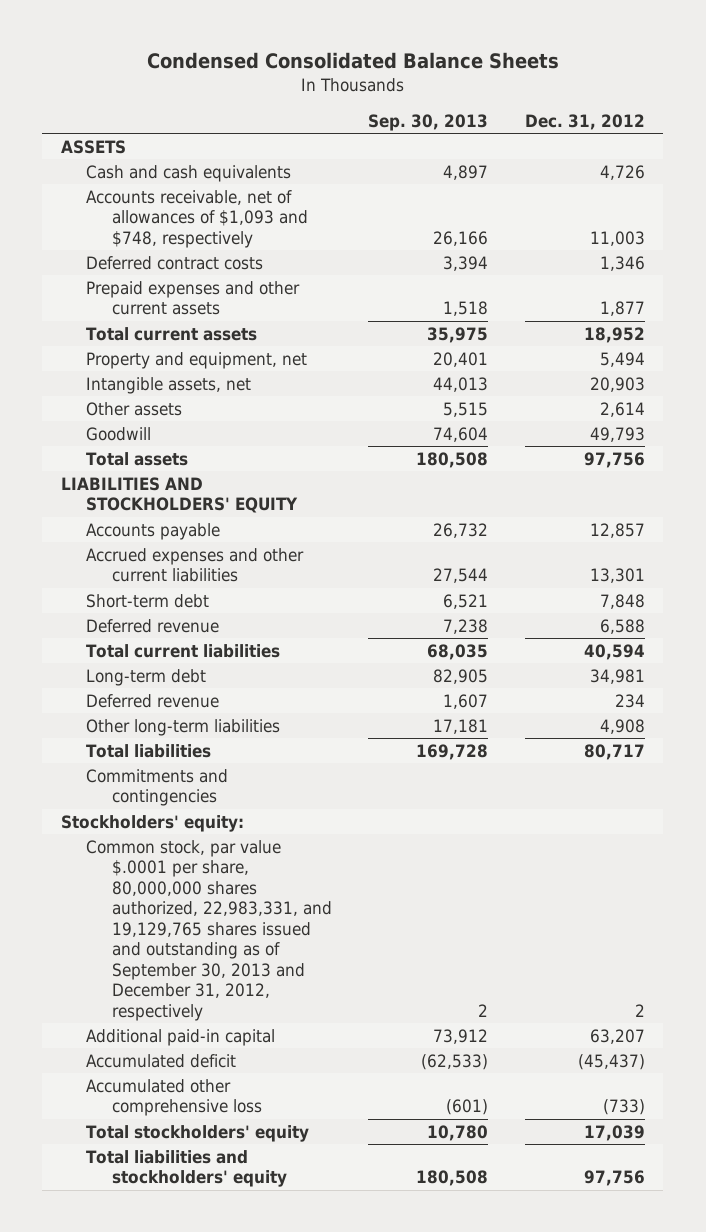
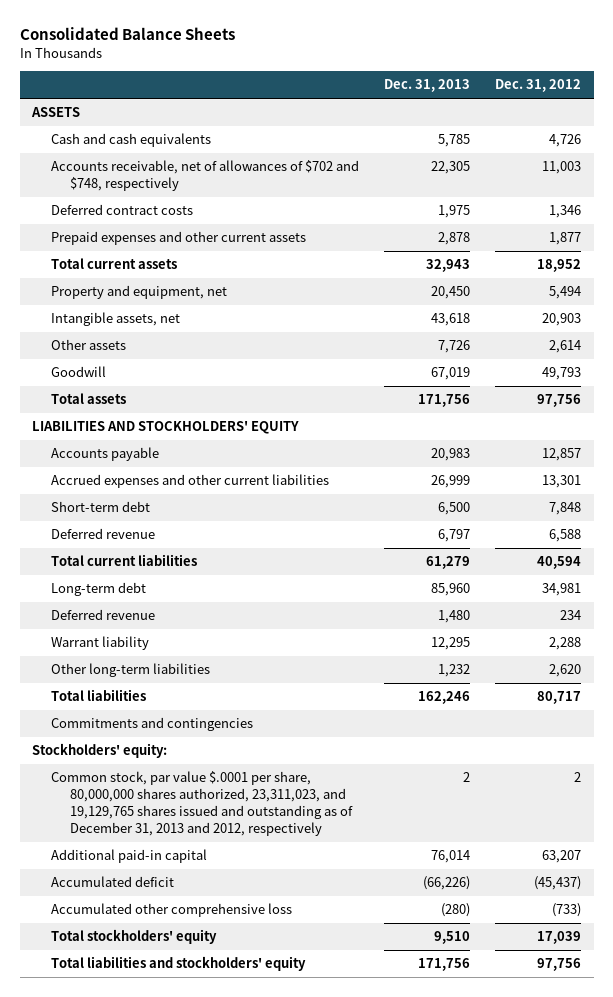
[146,52,559,70] Condensed Consolidated Balance Sheets -> [19,27,235,41] Consolidated Balance Sheets
[368,113,489,131] Sep. 30, 2013 -> none
none -> [384,79,471,93] Dec. 31, 2013
[86,189,308,248] Accounts receivable, net of allowances of $1,093 and $748, respectively -> [50,160,359,192] Accounts receivable, net of allowances of $702 and $748, respectively
none -> [50,636,149,651] Warrant liability
[599,718,645,734] 4,908 -> [549,664,582,678] 2,620
[86,839,332,1021] Common stock, par value $.0001 per share, 80,000,000 shares authorized, 22,983,331, and 19,129,765 shares issued and outstanding as of September 30, 2013 and December 31, 2012, respectively -> [50,771,353,837] Common stock, par value $.0001 per share, 80,000,000 shares authorized, 23,311,023, and 19,129,765 shares issued and outstanding as of December 31, 2013 and 2012, respectively

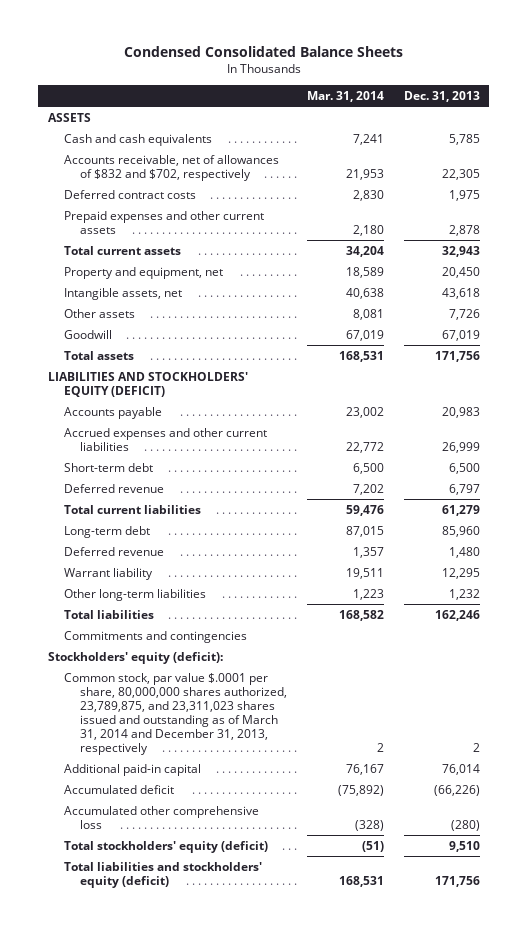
[19,27,235,41] Consolidated Balance Sheets -> [123,45,403,57] Condensed Consolidated Balance Sheets
[495,79,582,93] Dec. 31, 2012 -> none
none -> [306,90,384,102] Mar. 31, 2014
[50,160,359,192] Accounts receivable, net of allowances of $702 and $748, respectively -> [64,154,280,181] Accounts receivable, net of allowances of $832 and $702, respectively
[32,421,300,435] LIABILITIES AND STOCKHOLDERS' EQUITY -> [47,371,248,397] LIABILITIES AND STOCKHOLDERS' EQUITY (DEFICIT)
[32,743,168,759] Stockholders' equity: -> [47,651,223,664] Stockholders' equity (deficit):
[50,771,353,837] Common stock, par value $.0001 per share, 80,000,000 shares authorized, 23,311,023, and 19,129,765 shares issued and outstanding as of December 31, 2013 and 2012, respectively -> [64,672,288,755] Common stock, par value $.0001 per share, 80,000,000 shares authorized, 23,789,875, and 23,311,023 shares issued and outstanding as of March 31, 2014 and December 31, 2013, respectively
[50,929,217,945] Total stockholders' equity -> [64,840,269,853] Total stockholders' equity (deficit)
[50,956,306,972] Total liabilities and stockholders' equity -> [64,861,263,888] Total liabilities and stockholders' equity (deficit)

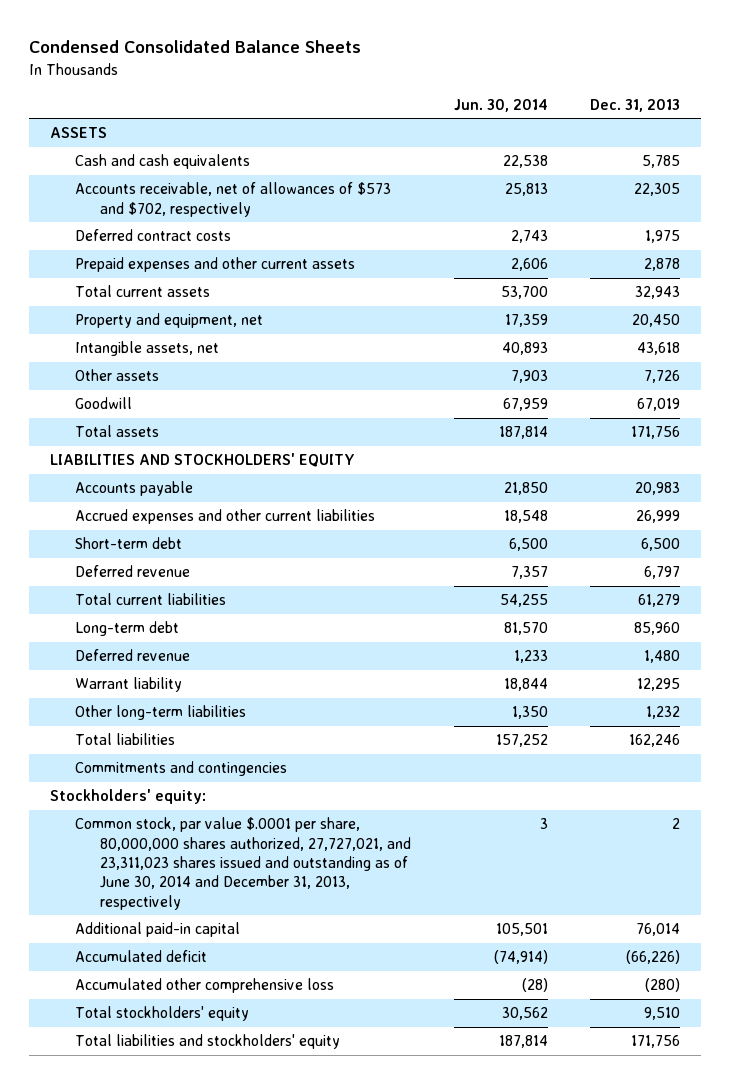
[306,90,384,102] Mar. 31, 2014 -> none
none -> [453,98,548,112] Jun. 30, 2014
[64,154,280,181] Accounts receivable, net of allowances of $832 and $702, respectively -> [75,182,392,217] Accounts receivable, net of allowances of $573 and $702, respectively
[47,371,248,397] LIABILITIES AND STOCKHOLDERS' EQUITY (DEFICIT) -> [50,453,356,468] LIABILITIES AND STOCKHOLDERS' EQUITY
[47,651,223,664] Stockholders' equity (deficit): -> [50,789,207,805] Stockholders' equity:
[64,672,288,755] Common stock, par value $.0001 per share, 80,000,000 shares authorized, 23,789,875, and 23,311,023 shares issued and outstanding as of March 31, 2014 and December 31, 2013, respectively -> [75,817,412,910] Common stock, par value $.0001 per share, 80,000,000 shares authorized, 27,727,021, and 23,311,023 shares issued and outstanding as of June 30, 2014 and December 31, 2013, respectively
[64,840,269,853] Total stockholders' equity (deficit) -> [75,1006,250,1022] Total stockholders' equity
[64,861,263,888] Total liabilities and stockholders' equity (deficit) -> [75,1034,341,1050] Total liabilities and stockholders' equity

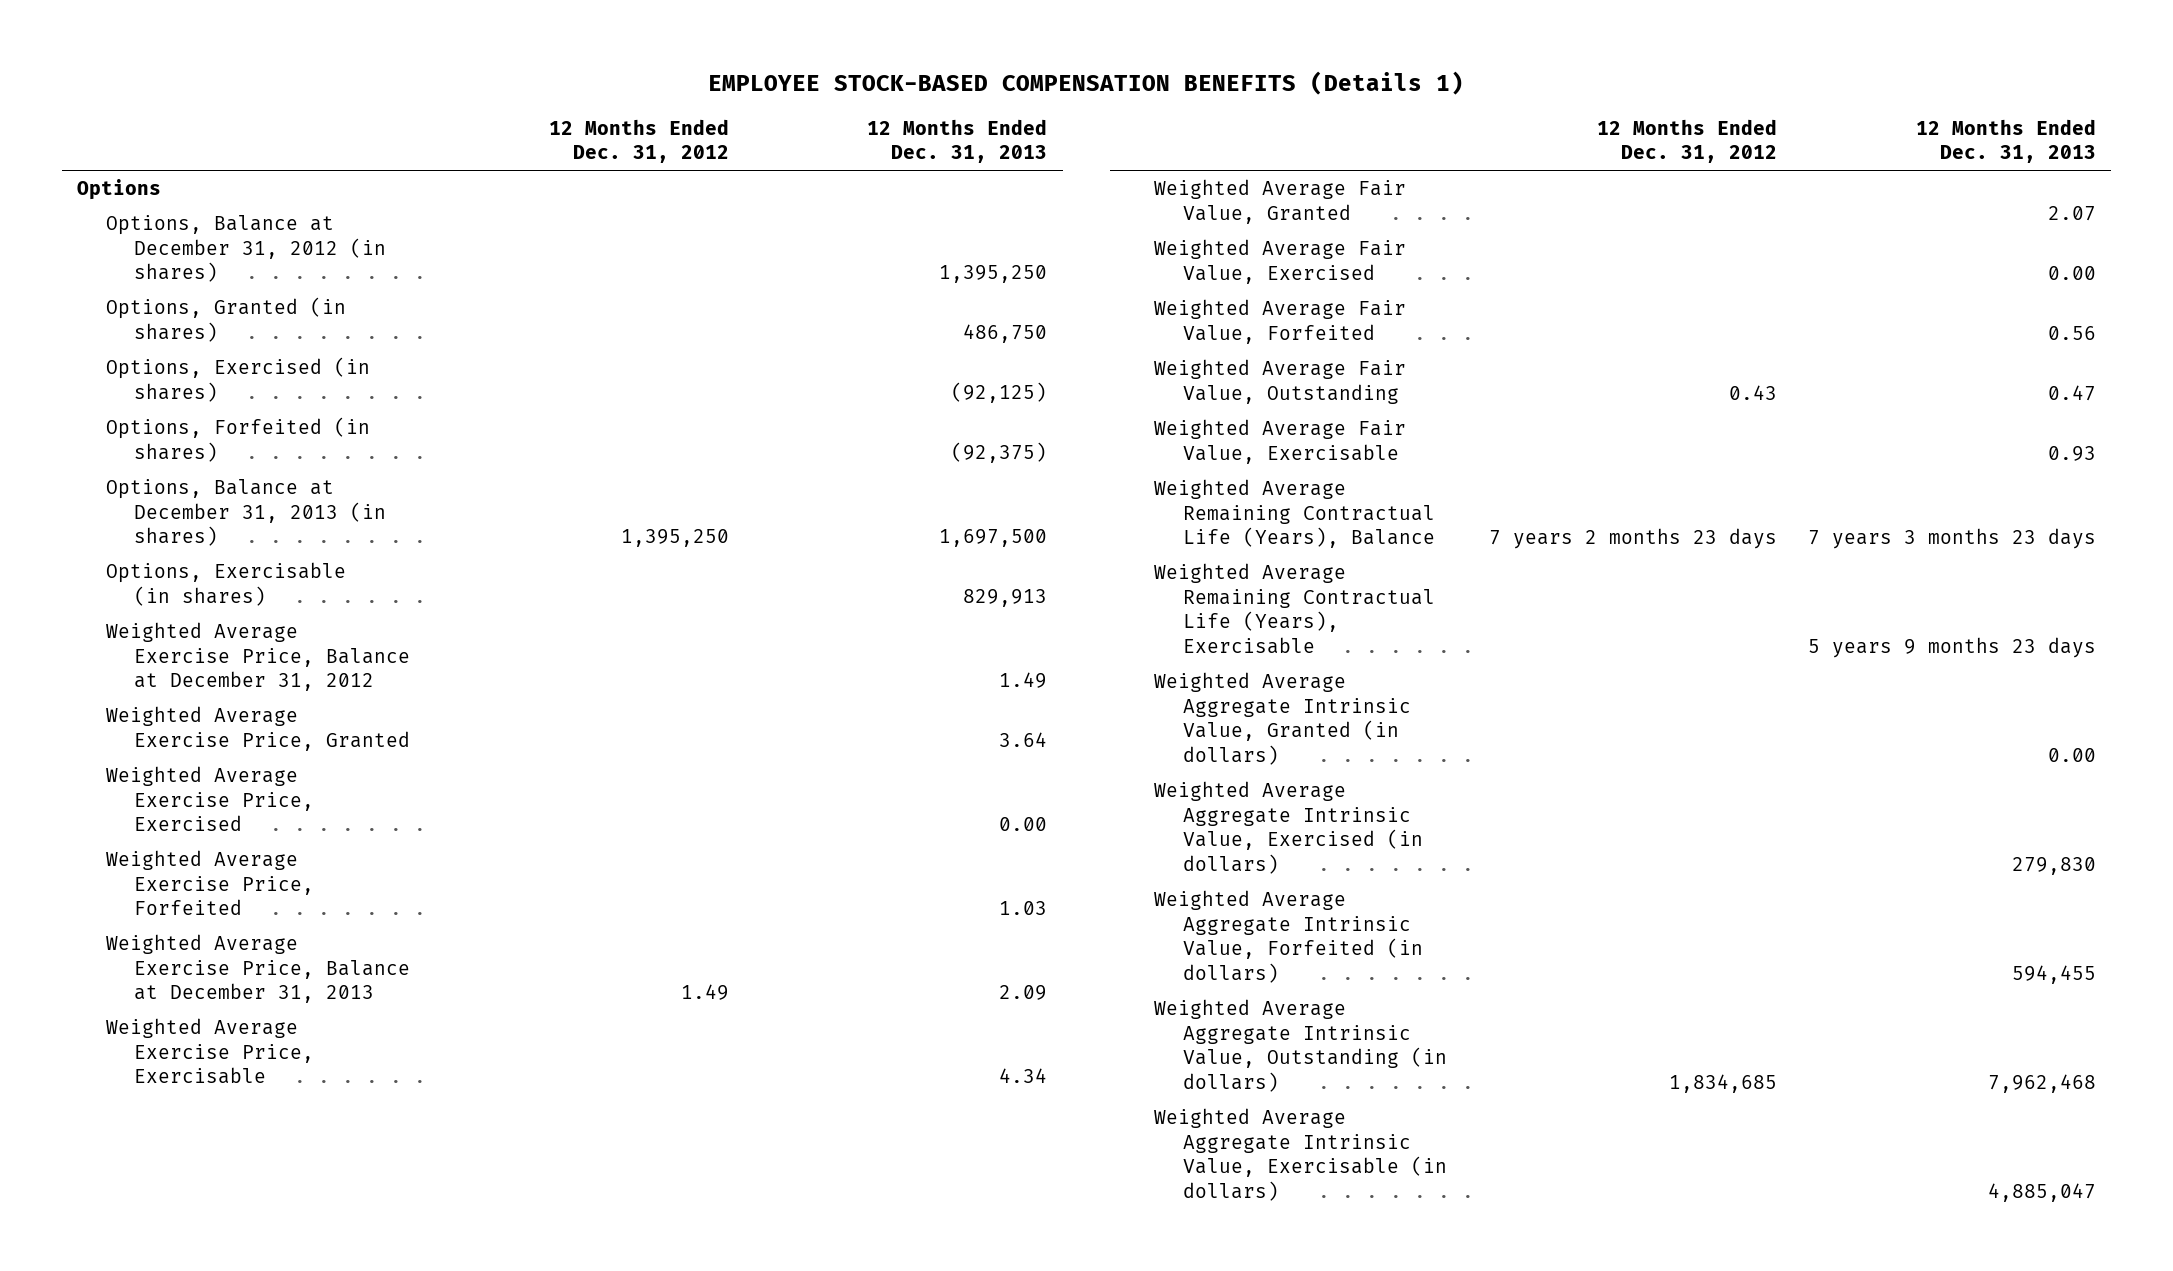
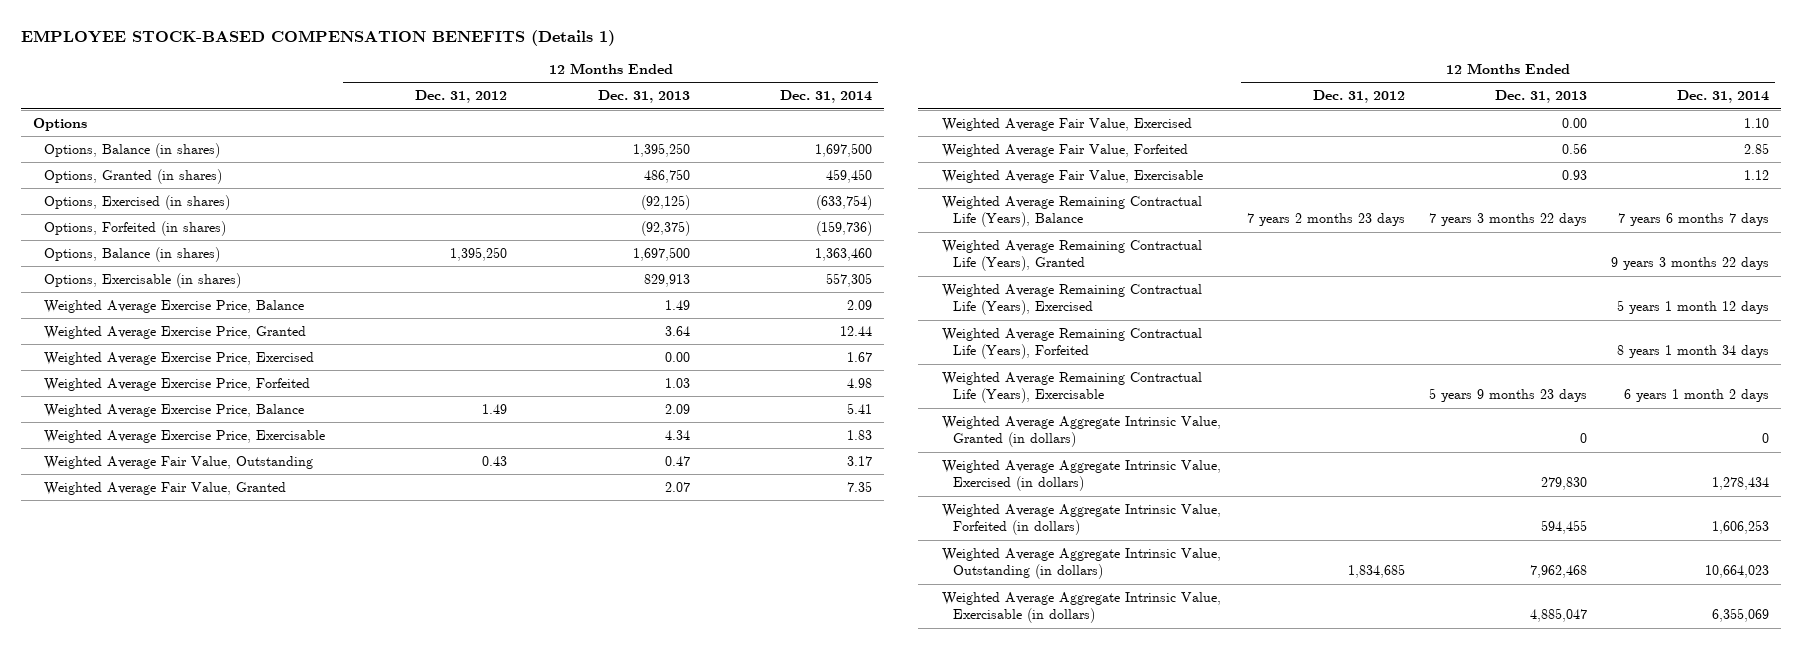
none -> [779,90,872,104] Dec. 31, 2014
[105,215,387,283] Options, Balance at December 31, 2012 (in shares) -> [44,142,221,158] Options, Balance (in shares)
[105,479,387,547] Options, Balance at December 31, 2013 (in shares) -> [44,246,221,262] Options, Balance (in shares)
[105,622,411,692] Weighted Average Exercise Price, Balance at December 31, 2012 -> [44,299,305,313] Weighted Average Exercise Price, Balance
[105,934,411,1004] Weighted Average Exercise Price, Balance at December 31, 2013 -> [44,403,305,417] Weighted Average Exercise Price, Balance
[1154,359,1407,404] Weighted Average Fair Value, Outstanding -> [44,455,314,469] Weighted Average Fair Value, Outstanding
[1807,528,2096,550] 7 years 3 months 23 days -> [1429,213,1588,227] 7 years 3 months 22 days
none -> [941,239,1202,272] Weighted Average Remaining Contractual Life (Years), Granted
none -> [941,283,1202,316] Weighted Average Remaining Contractual Life (Years), Exercised
none -> [941,327,1202,360] Weighted Average Remaining Contractual Life (Years), Forfeited
[2047,748,2096,763] 0.00 -> [1580,433,1588,444] 0

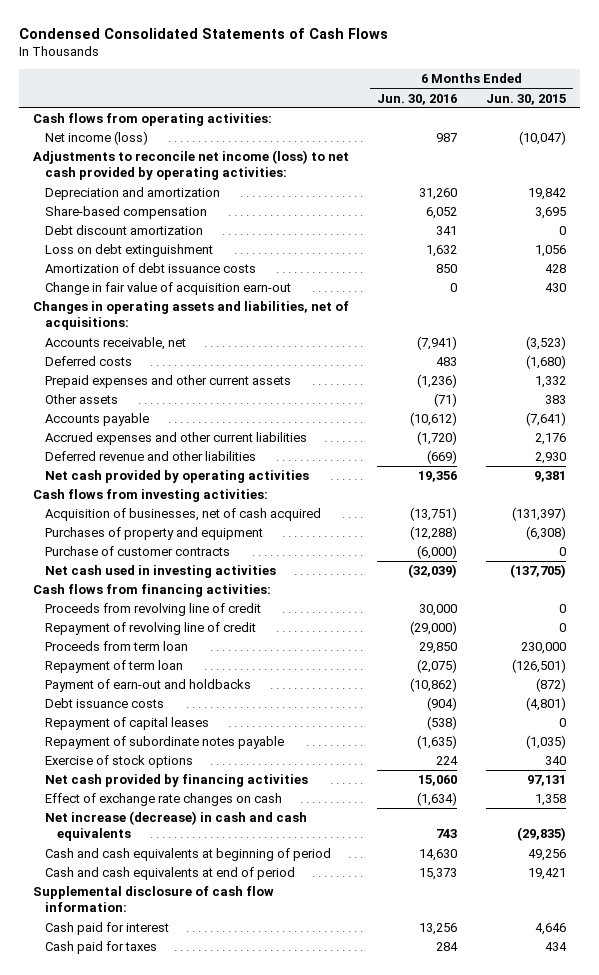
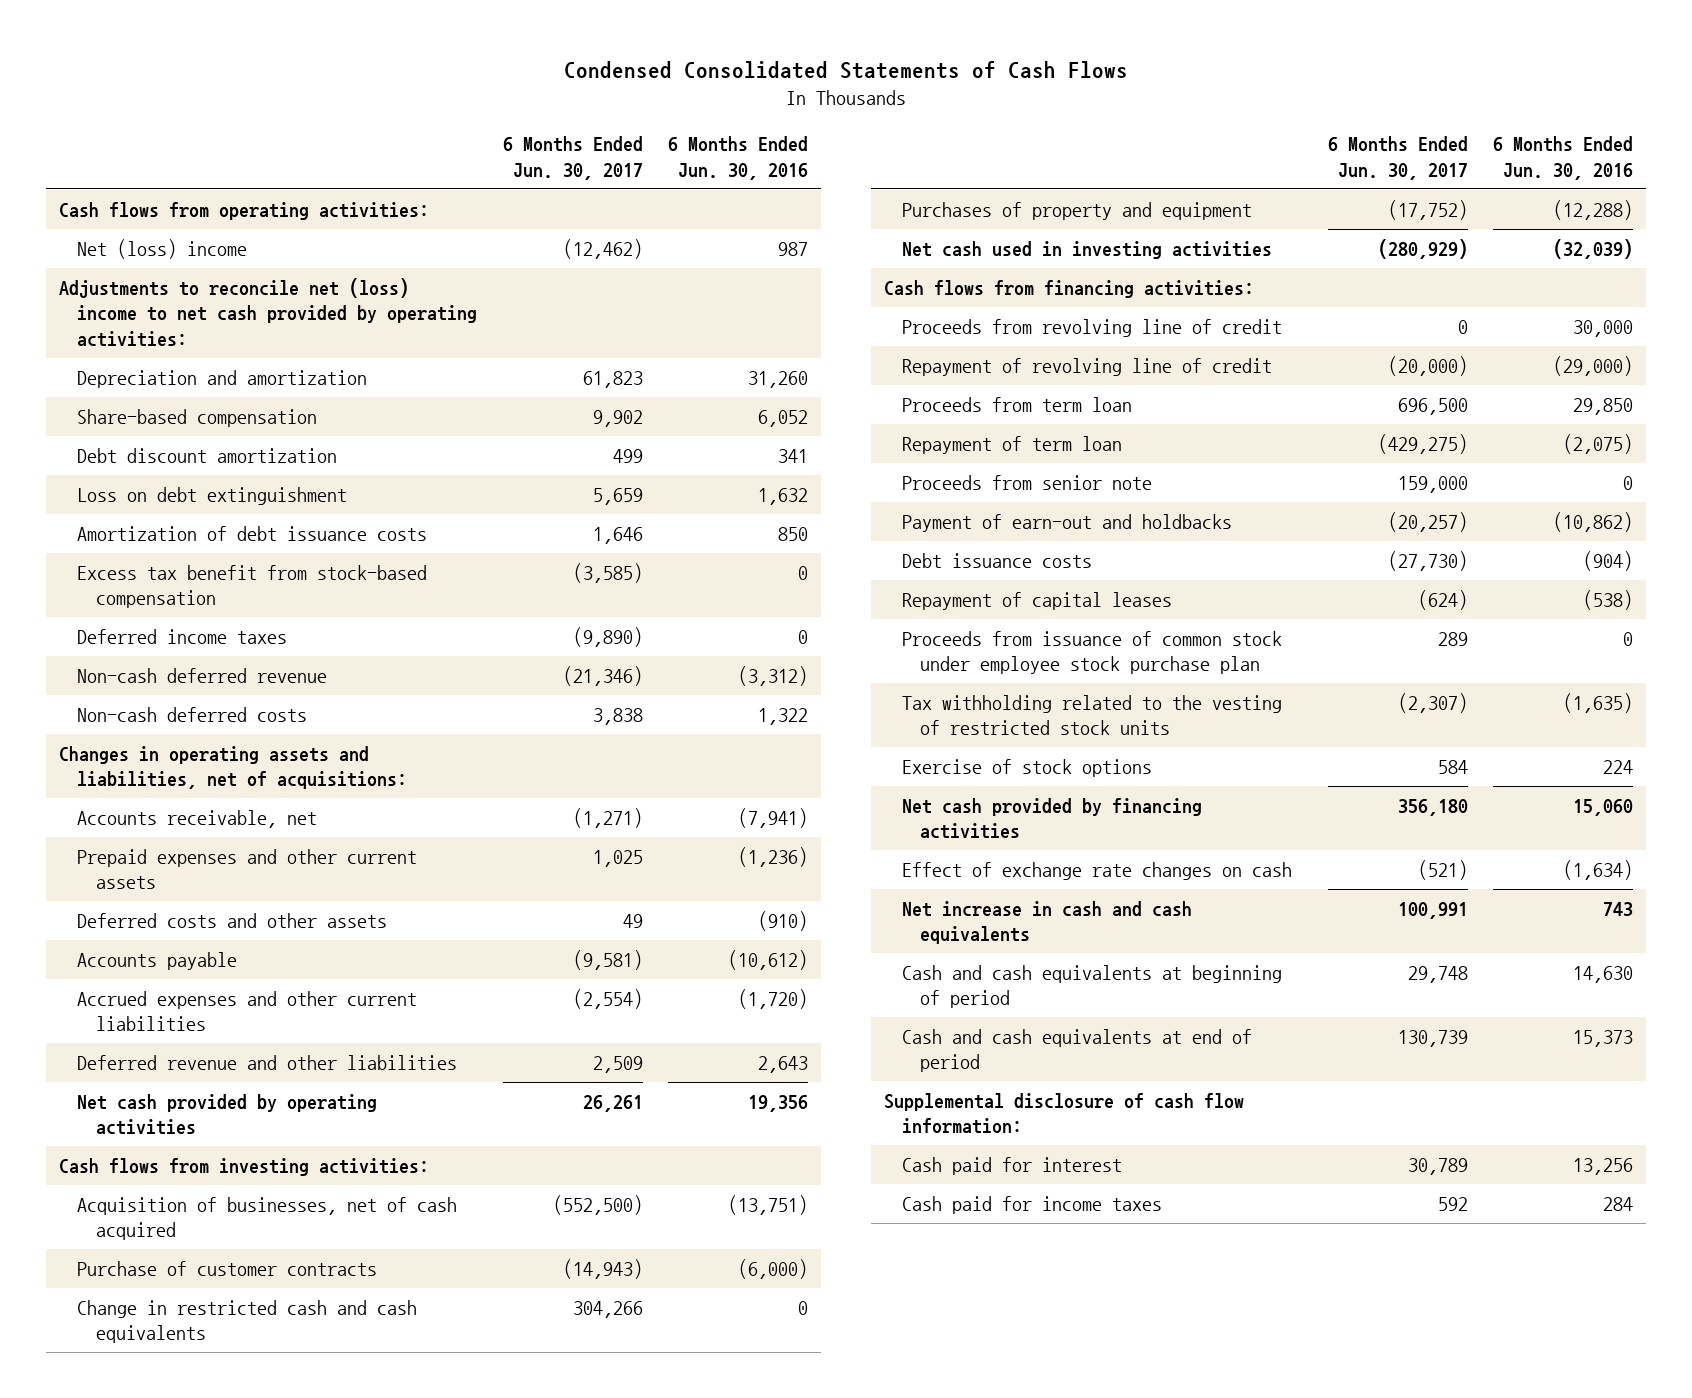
[485,93,566,105] Jun. 30, 2015 -> none
none -> [502,136,643,180] 6 Months Ended Jun. 30, 2017
[44,131,148,146] Net income (loss) -> [77,238,248,259] Net (loss) income
[33,150,350,181] Adjustments to reconcile net income (loss) to net cash provided by operating activities: -> [58,277,478,348] Adjustments to reconcile net (loss) income to net cash provided by operating activities:
[44,282,291,296] Change in fair value of acquisition earn-out -> none
none -> [77,564,428,609] Excess tax benefit from stock-based compensation
none -> [77,628,288,644] Deferred income taxes
none -> [77,667,328,683] Non-cash deferred revenue
none -> [77,706,308,722] Non-cash deferred costs
[44,356,132,367] Deferred costs -> none
[44,394,118,405] Other assets -> [77,912,388,928] Deferred costs and other assets
[434,393,458,408] (71) -> [758,910,809,931] (910)
[427,450,458,465] (669) -> [758,1055,809,1073] 2,643
none -> [77,1299,418,1344] Change in restricted cash and cash equivalents
[44,527,263,541] Purchases of property and equipment -> [902,201,1253,220] Purchases of property and equipment
none -> [902,474,1153,490] Proceeds from senior note
none -> [902,630,1283,675] Proceeds from issuance of common stock under employee stock purchase plan
[44,736,284,750] Repayment of subordinate notes payable -> [902,694,1283,736] Tax withholding related to the vesting of restricted stock units
[44,811,307,842] Net increase (decrease) in cash and cash equivalents -> [902,900,1193,945] Net increase in cash and cash equivalents
[44,941,157,955] Cash paid for taxes -> [902,1195,1163,1214] Cash paid for income taxes

